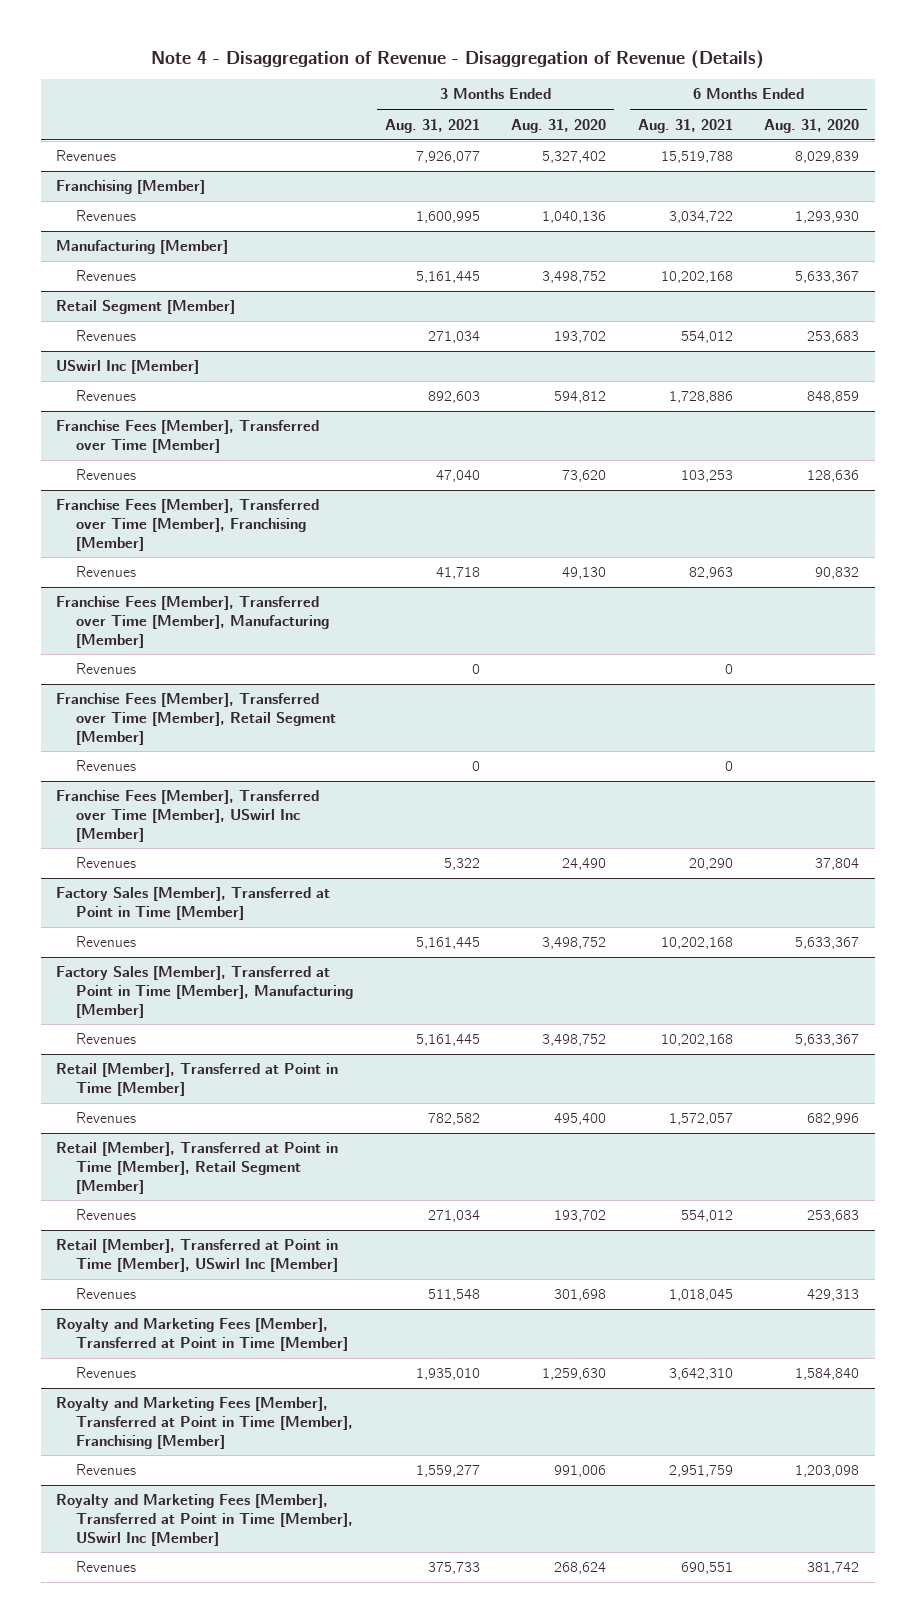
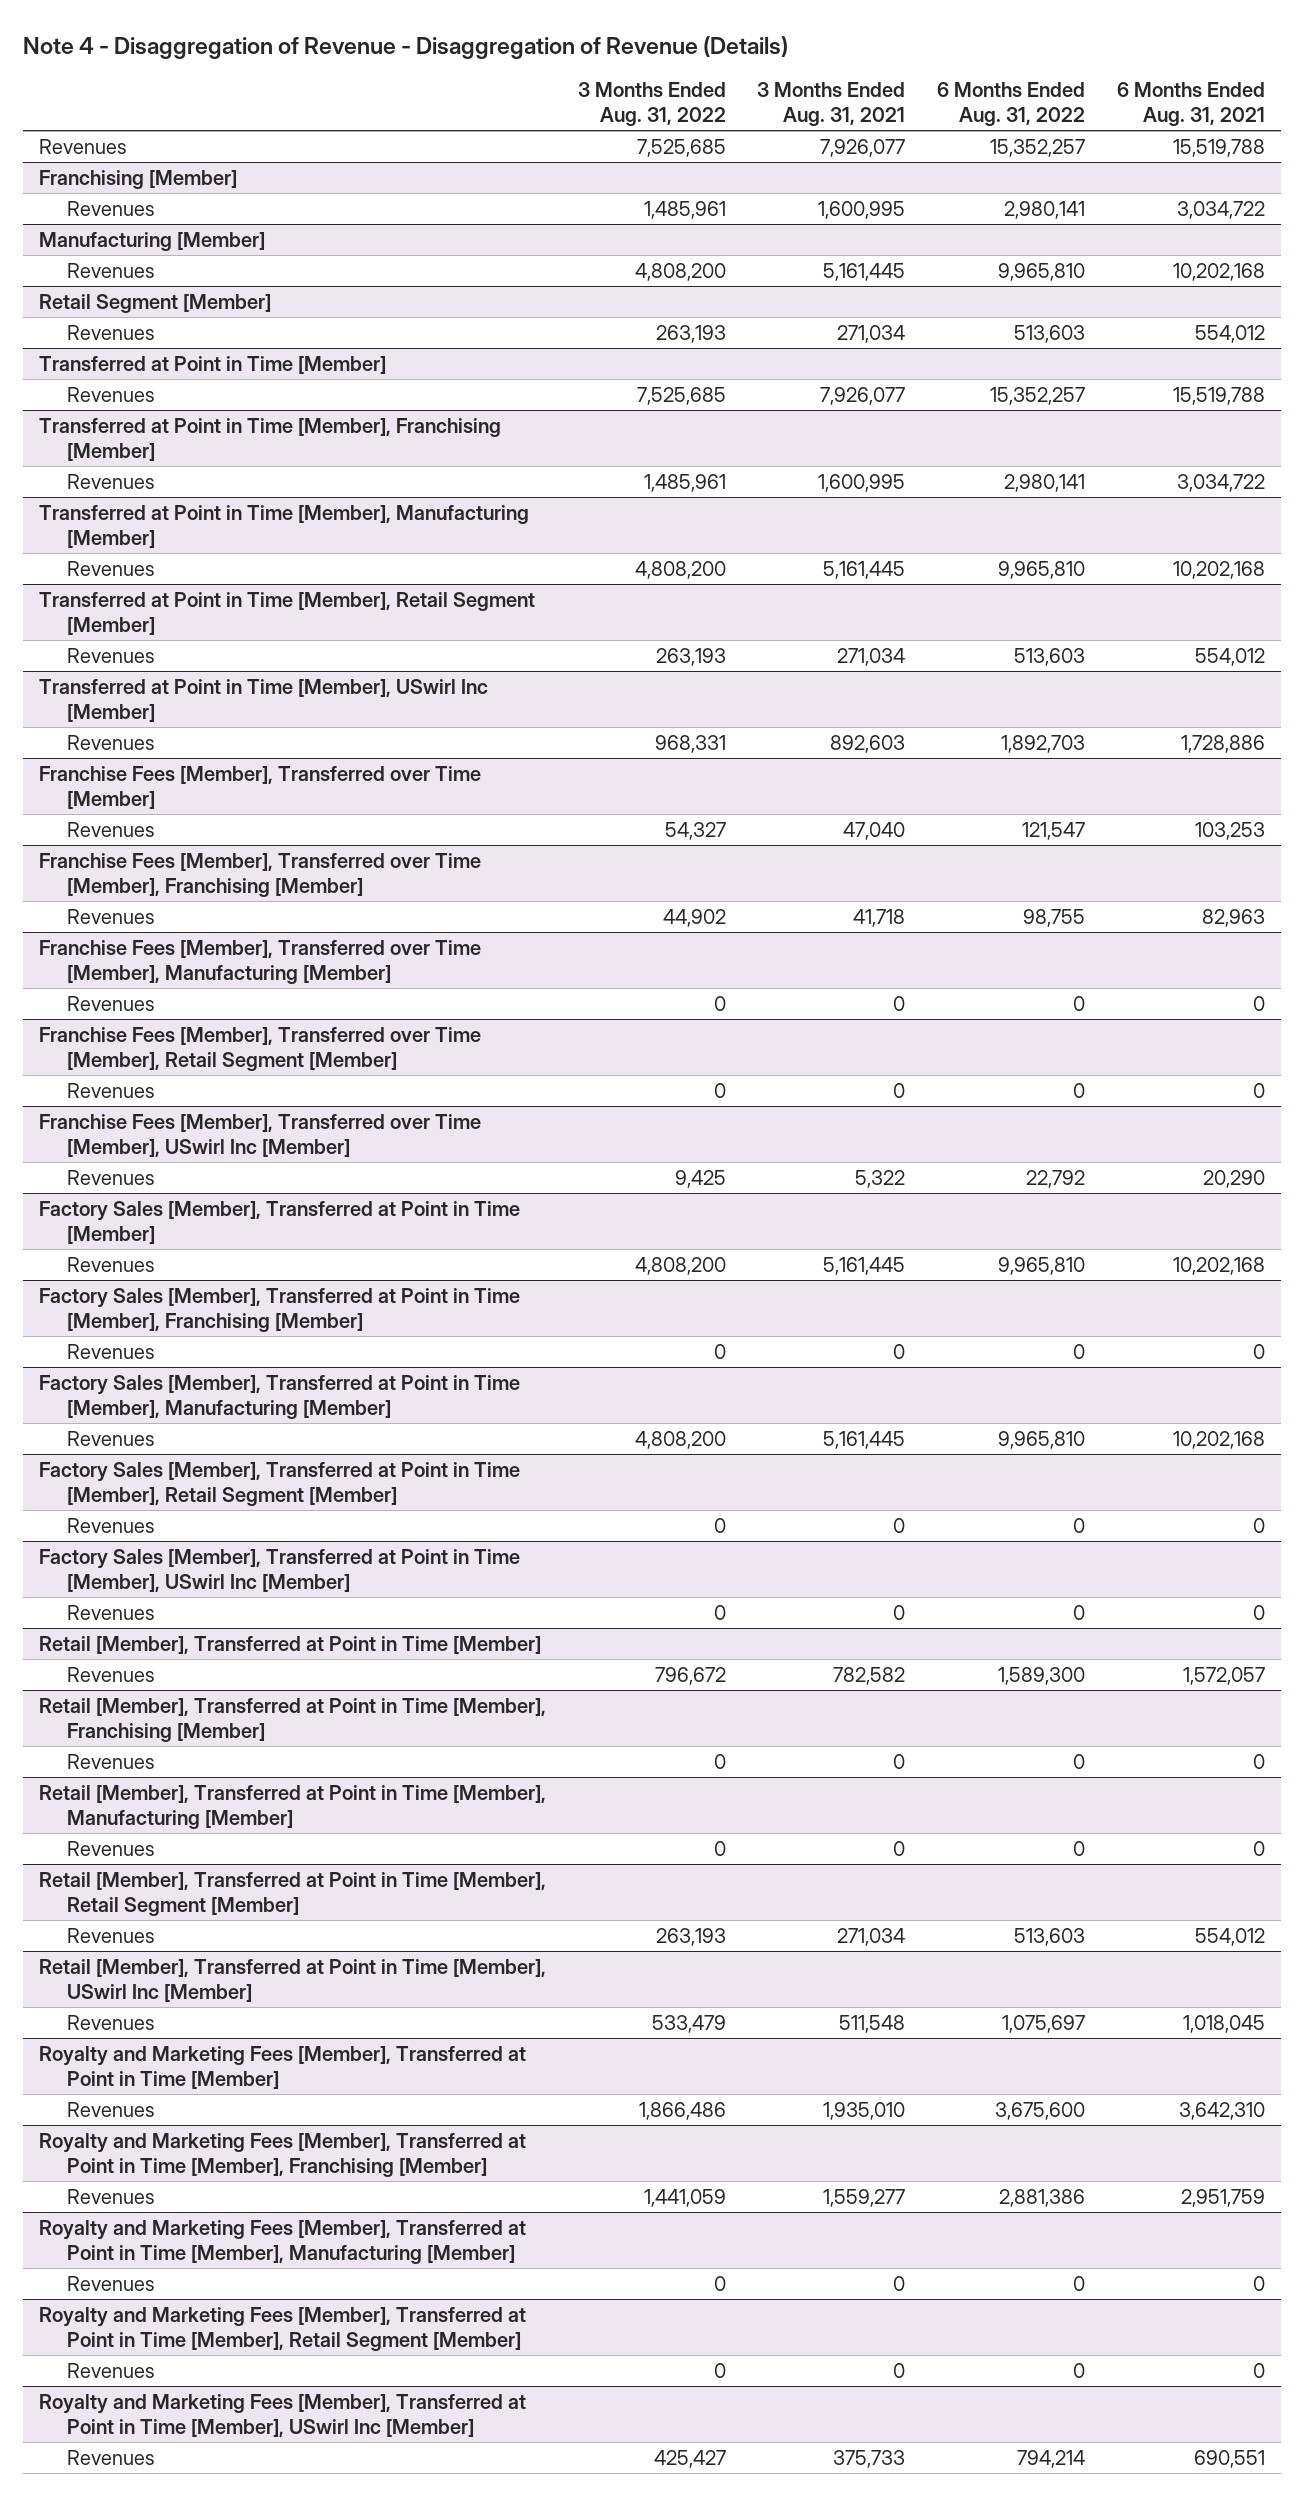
[511,118,607,133] Aug. 31, 2020 -> none
[764,118,860,133] Aug. 31, 2020 -> none
none -> [577,81,726,126] 3 Months Ended Aug. 31, 2022
none -> [937,81,1086,126] 6 Months Ended Aug. 31, 2022
[56,360,200,375] USwirl Inc [Member] -> none
none -> [38,355,386,374] Transferred at Point in Time [Member]
none -> [67,386,156,402] Revenues
none -> [38,417,501,461] Transferred at Point in Time [Member], Franchising [Member]
none -> [67,473,156,489] Revenues
none -> [38,504,529,548] Transferred at Point in Time [Member], Manufacturing [Member]
none -> [67,560,156,576] Revenues
none -> [38,591,535,635] Transferred at Point in Time [Member], Retail Segment [Member]
none -> [67,647,156,663] Revenues
none -> [38,678,488,722] Transferred at Point in Time [Member], USwirl Inc [Member]
none -> [38,1287,520,1332] Factory Sales [Member], Transferred at Point in Time [Member], Franchising [Member]
none -> [67,1343,156,1359] Revenues
none -> [38,1461,520,1506] Factory Sales [Member], Transferred at Point in Time [Member], Retail Segment [Member]
none -> [67,1517,156,1533] Revenues
none -> [38,1548,520,1592] Factory Sales [Member], Transferred at Point in Time [Member], USwirl Inc [Member]
none -> [67,1604,156,1620] Revenues
none -> [38,1697,546,1742] Retail [Member], Transferred at Point in Time [Member], Franchising [Member]
none -> [67,1753,156,1769] Revenues
none -> [38,1784,546,1829] Retail [Member], Transferred at Point in Time [Member], Manufacturing [Member]
none -> [67,1840,156,1856] Revenues
none -> [38,2219,526,2264] Royalty and Marketing Fees [Member], Transferred at Point in Time [Member], Manufacturing [Member]
none -> [67,2275,156,2291] Revenues
none -> [38,2306,526,2351] Royalty and Marketing Fees [Member], Transferred at Point in Time [Member], Retail Segment [Member]
none -> [67,2362,156,2378] Revenues

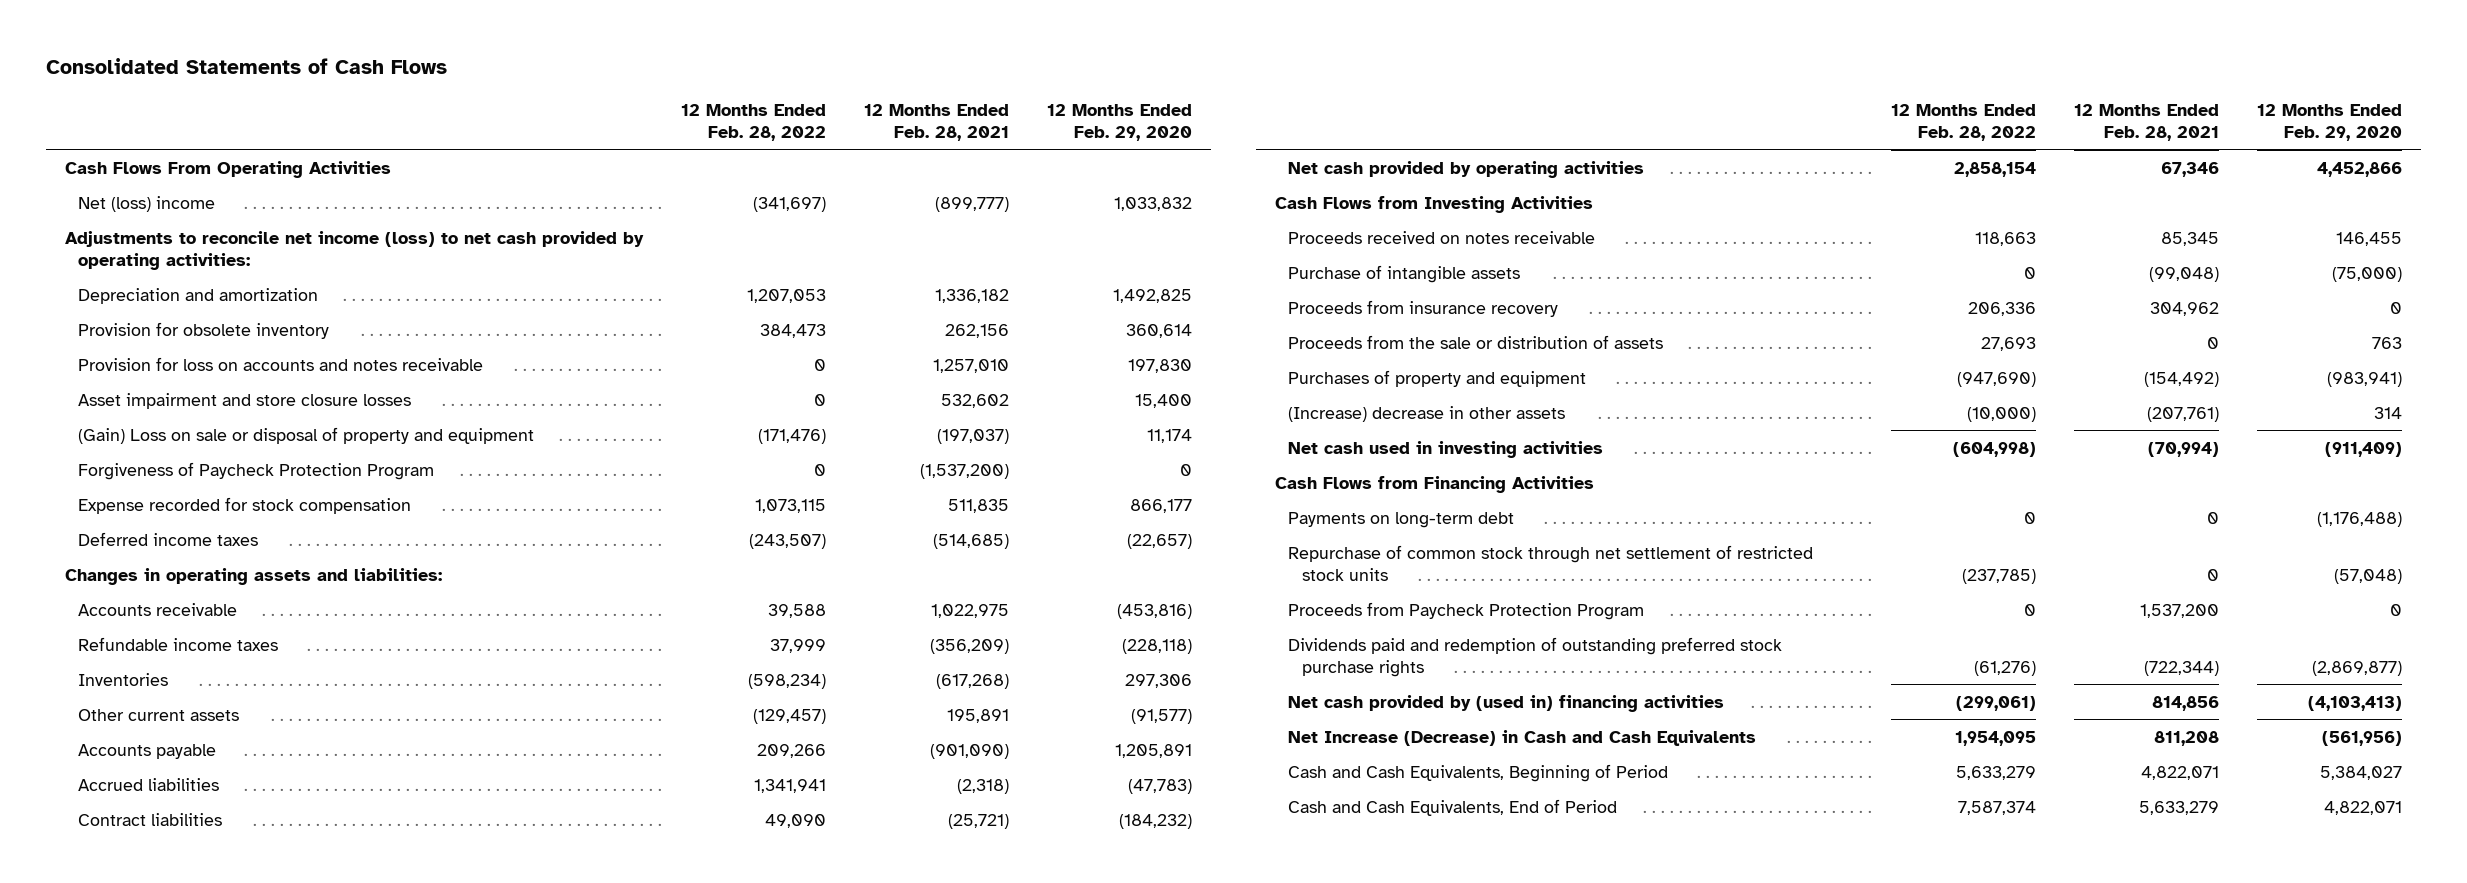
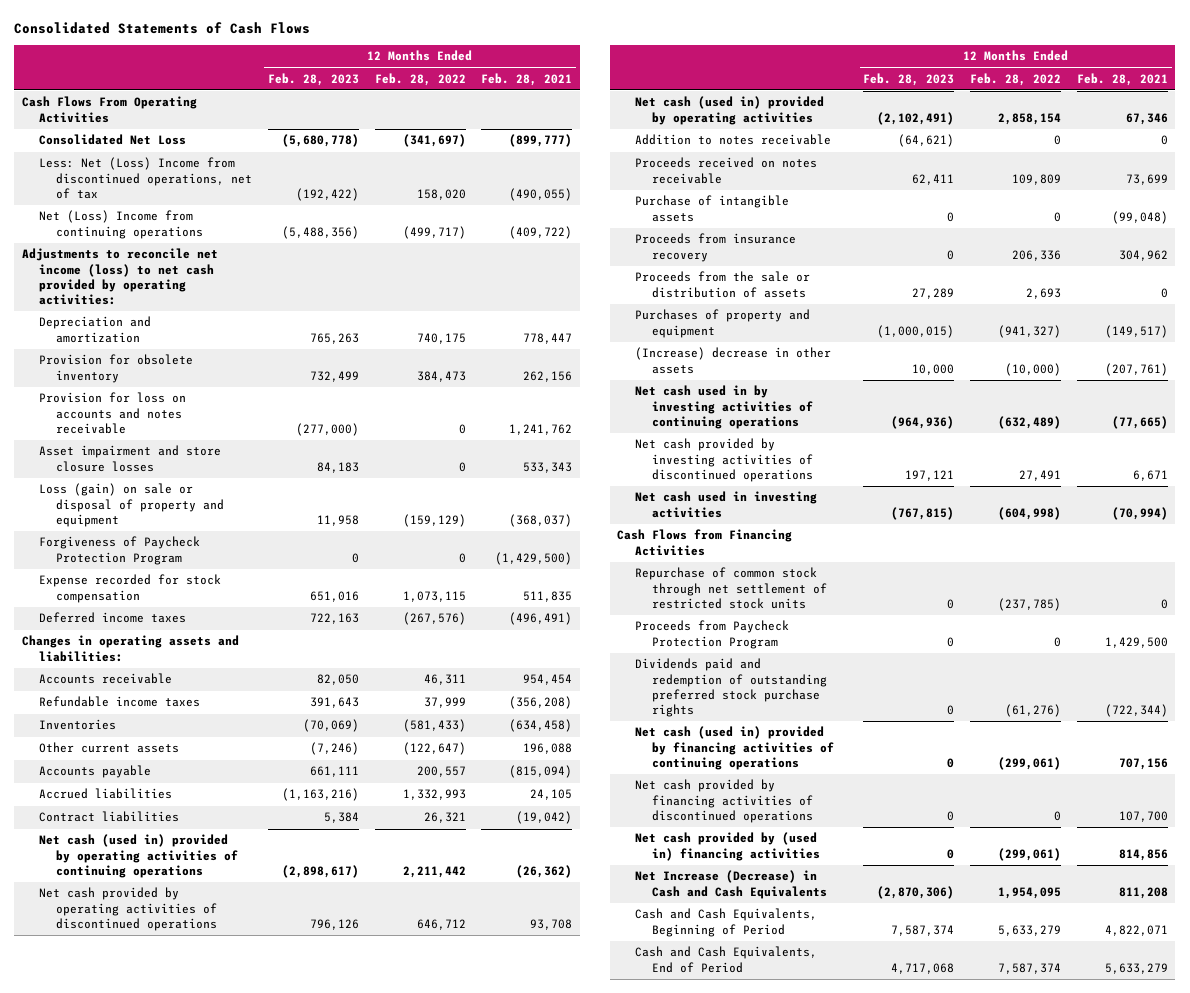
[1047,103,1193,141] 12 Months Ended Feb. 29, 2020 -> none
none -> [268,72,360,86] Feb. 28, 2023
[78,195,216,212] Net (loss) income -> [39,134,187,146] Consolidated Net Loss
none -> [39,157,253,199] Less: Net (Loss) Income from discontinued operations, net of tax
none -> [39,210,204,239] Net (Loss) Income from continuing operations
[747,288,827,303] 1,207,053 -> [416,332,466,344] 740,175
[935,288,1010,303] 1,336,182 -> [523,332,573,344] 778,447
[933,358,1010,373] 1,257,010 -> [509,423,573,435] 1,241,762
[941,393,1010,408] 532,602 -> [523,461,573,473] 533,343
[78,426,535,444] (Gain) Loss on sale or disposal of property and equipment -> [39,483,225,527] Loss (gain) on sale or disposal of property and equipment
[758,428,827,444] (171,476) -> [402,513,466,527] (159,129)
[937,428,1010,444] (197,037) -> [509,513,573,527] (368,037)
[920,463,1010,479] (1,537,200) -> [495,551,573,565] (1,429,500)
[749,533,827,549] (243,507) -> [402,612,466,626] (267,576)
[933,533,1010,549] (514,685) -> [509,612,573,626] (496,491)
[1275,195,1594,213] Cash Flows from Investing Activities -> none
[768,603,827,618] 39,588 -> [423,674,466,686] 46,311
[931,603,1010,618] 1,022,975 -> [523,674,573,686] 954,454
[930,638,1010,654] (356,209) -> [509,696,573,710] (356,208)
[748,673,827,689] (598,234) -> [402,719,466,733] (581,433)
[936,673,1010,689] (617,268) -> [509,719,573,733] (634,458)
[753,708,827,724] (129,457) -> [402,742,466,756] (122,647)
[947,708,1010,723] 195,891 -> [523,743,573,755] 196,088
[757,743,827,758] 209,266 -> [416,766,466,778] 200,557
[930,743,1010,759] (901,090) -> [509,765,573,779] (815,094)
[754,778,827,793] 1,341,941 -> [402,789,466,801] 1,332,993
[957,778,1010,794] (2,318) -> [530,789,573,801] 24,105
[765,813,827,828] 49,090 -> [423,812,466,824] 26,321
[948,813,1010,829] (25,721) -> [516,811,573,825] (19,042)
none -> [39,834,239,878] Net cash (used in) provided by operating activities of continuing operations
none -> [39,887,218,931] Net cash provided by operating activities of discontinued operations
[1288,160,1645,178] Net cash provided by operating activities -> [634,96,824,125] Net cash (used in) provided by operating activities
none -> [634,134,831,146] Addition to notes receivable
[1975,231,2037,246] 118,663 -> [1012,173,1062,185] 109,809
[2161,231,2220,246] 85,345 -> [1125,173,1168,185] 73,699
[1981,336,2037,351] 27,693 -> [1026,287,1062,299] 2,693
[1957,371,2037,387] (947,690) -> [998,324,1062,338] (941,327)
[2144,371,2220,387] (154,492) -> [1104,324,1168,338] (149,517)
none -> [634,385,813,429] Net cash used in by investing activities of continuing operations
none -> [634,438,813,482] Net cash provided by investing activities of discontinued operations
[1288,511,1515,528] Payments on long-term debt -> none
[2140,603,2220,618] 1,537,200 -> [1104,636,1168,648] 1,429,500
none -> [634,726,834,770] Net cash (used in) provided by financing activities of continuing operations
none -> [634,779,813,823] Net cash provided by financing activities of discontinued operations

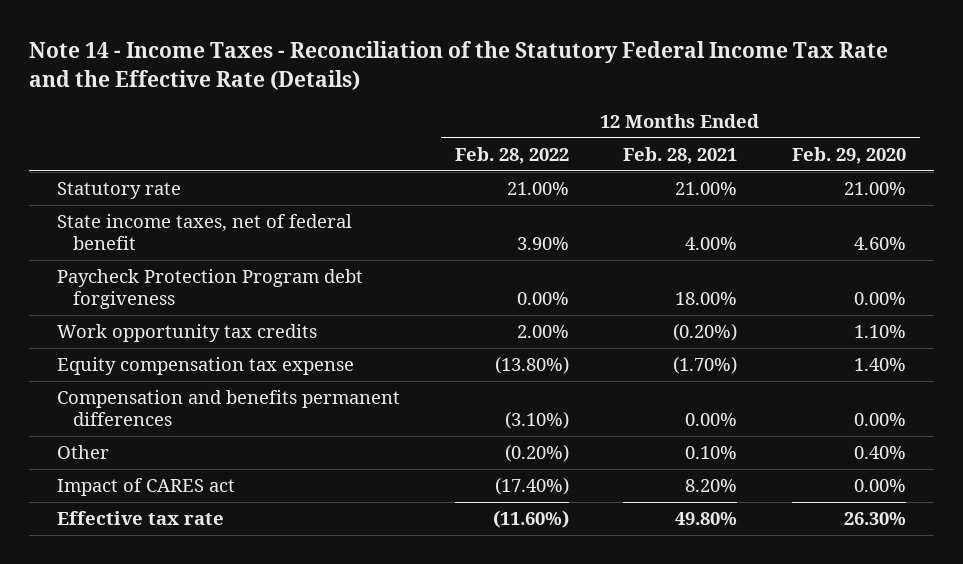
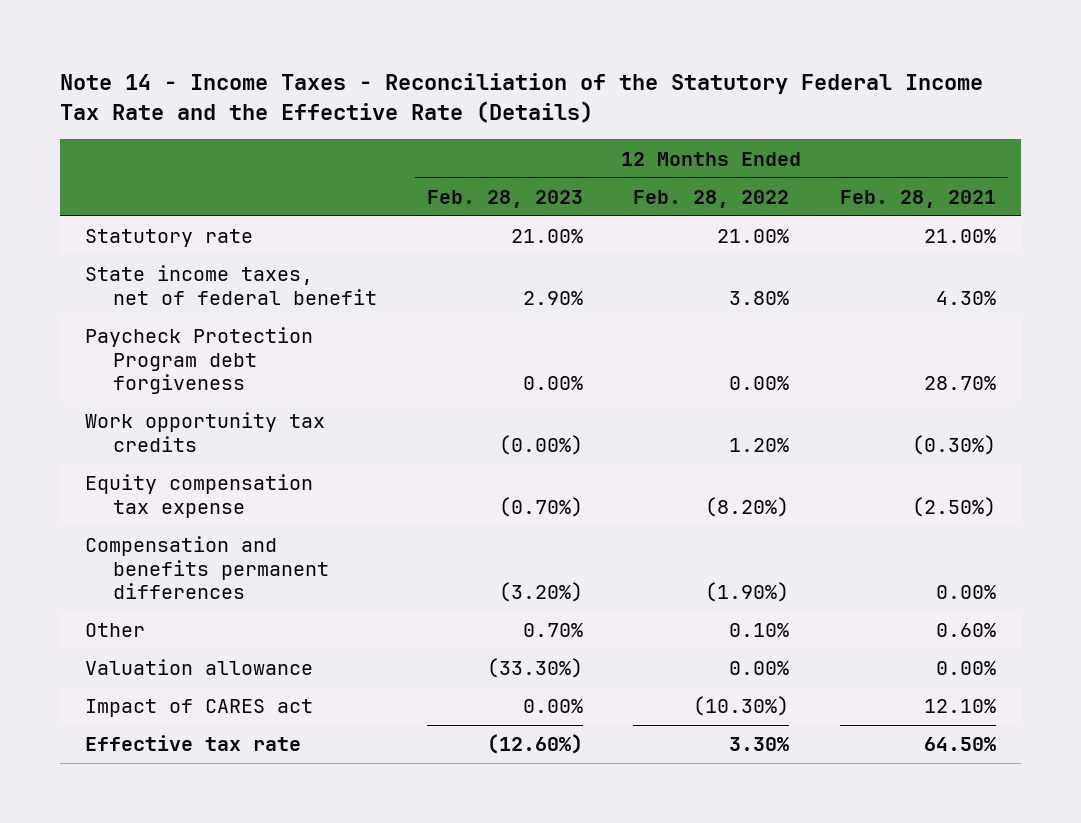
[792,146,907,164] Feb. 29, 2020 -> none
none -> [427,189,584,208] Feb. 28, 2023
[516,237,569,251] 3.90% -> [729,290,790,305] 3.80%
[685,237,738,251] 4.00% -> [935,290,996,305] 4.30%
[675,292,738,306] 18.00% -> [923,375,996,390] 28.70%
[516,325,569,339] 2.00% -> [729,437,790,452] 1.20%
[673,323,738,342] (0.20%) -> [911,434,996,455] (0.30%)
[494,356,569,375] (13.80%) -> [705,496,790,517] (8.20%)
[673,356,738,375] (1.70%) -> [911,496,996,517] (2.50%)
[504,411,569,430] (3.10%) -> [705,581,790,602] (1.90%)
[504,444,569,463] (0.20%) -> [729,623,790,638] 0.10%
[685,446,738,460] 0.10% -> [935,623,996,638] 0.60%
none -> [85,659,314,676] Valuation allowance
[494,477,569,496] (17.40%) -> [693,696,790,717] (10.30%)
[685,479,738,493] 8.20% -> [923,699,996,714] 12.10%
[492,510,569,529] (11.60%) -> [729,737,790,752] 3.30%
[675,512,738,526] 49.80% -> [923,737,996,752] 64.50%

